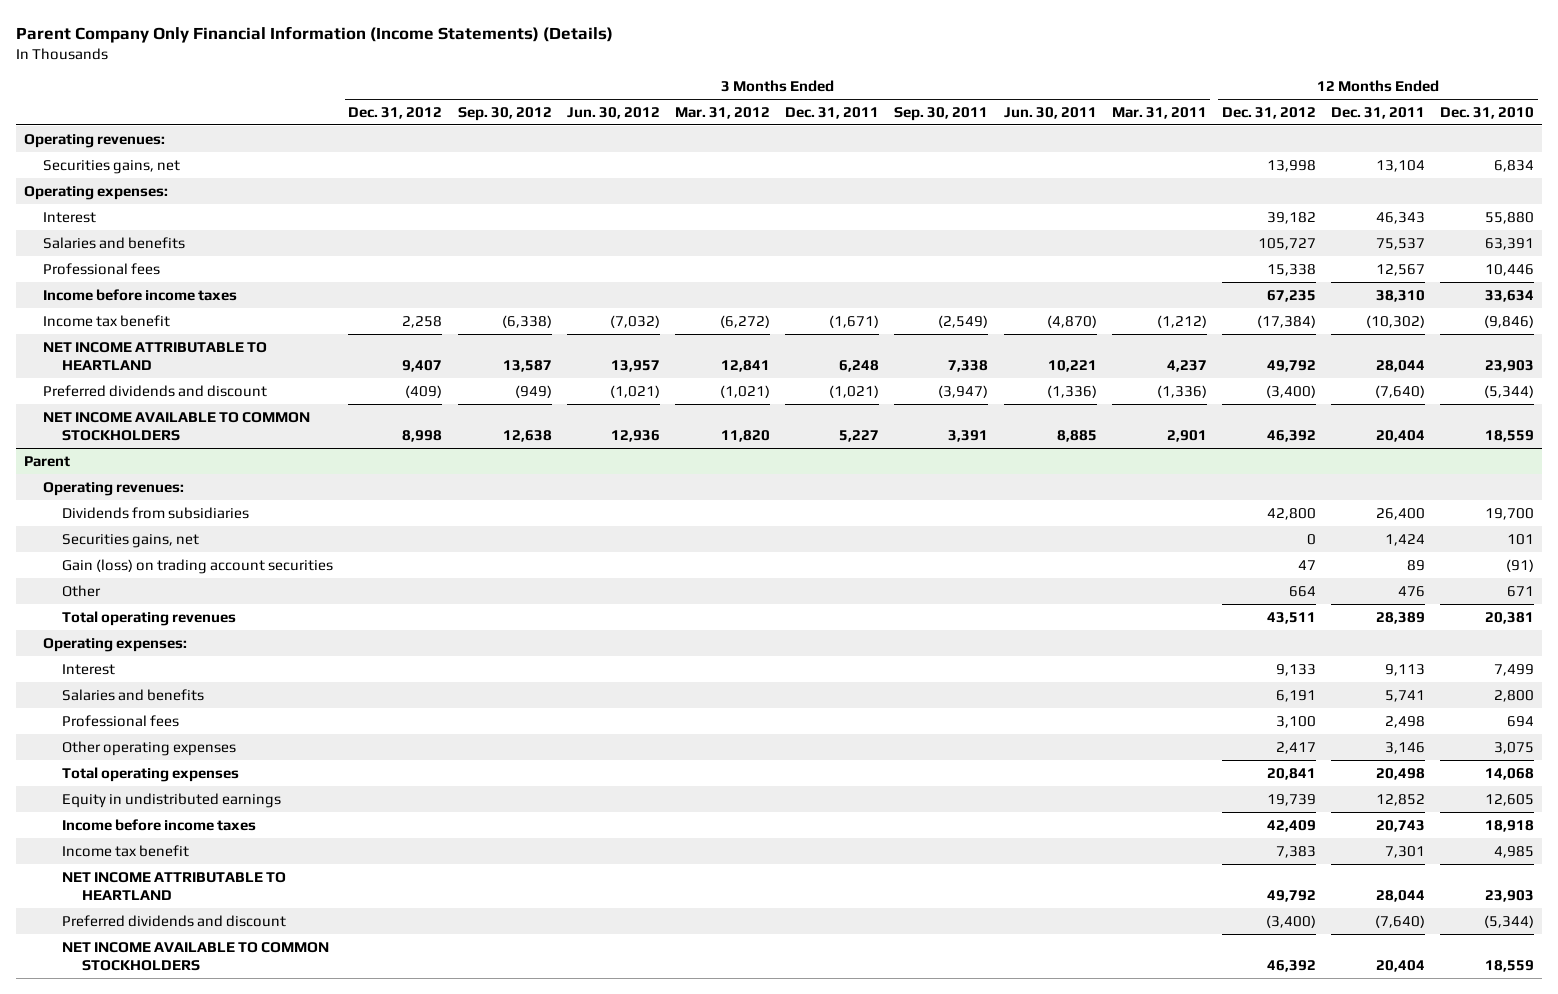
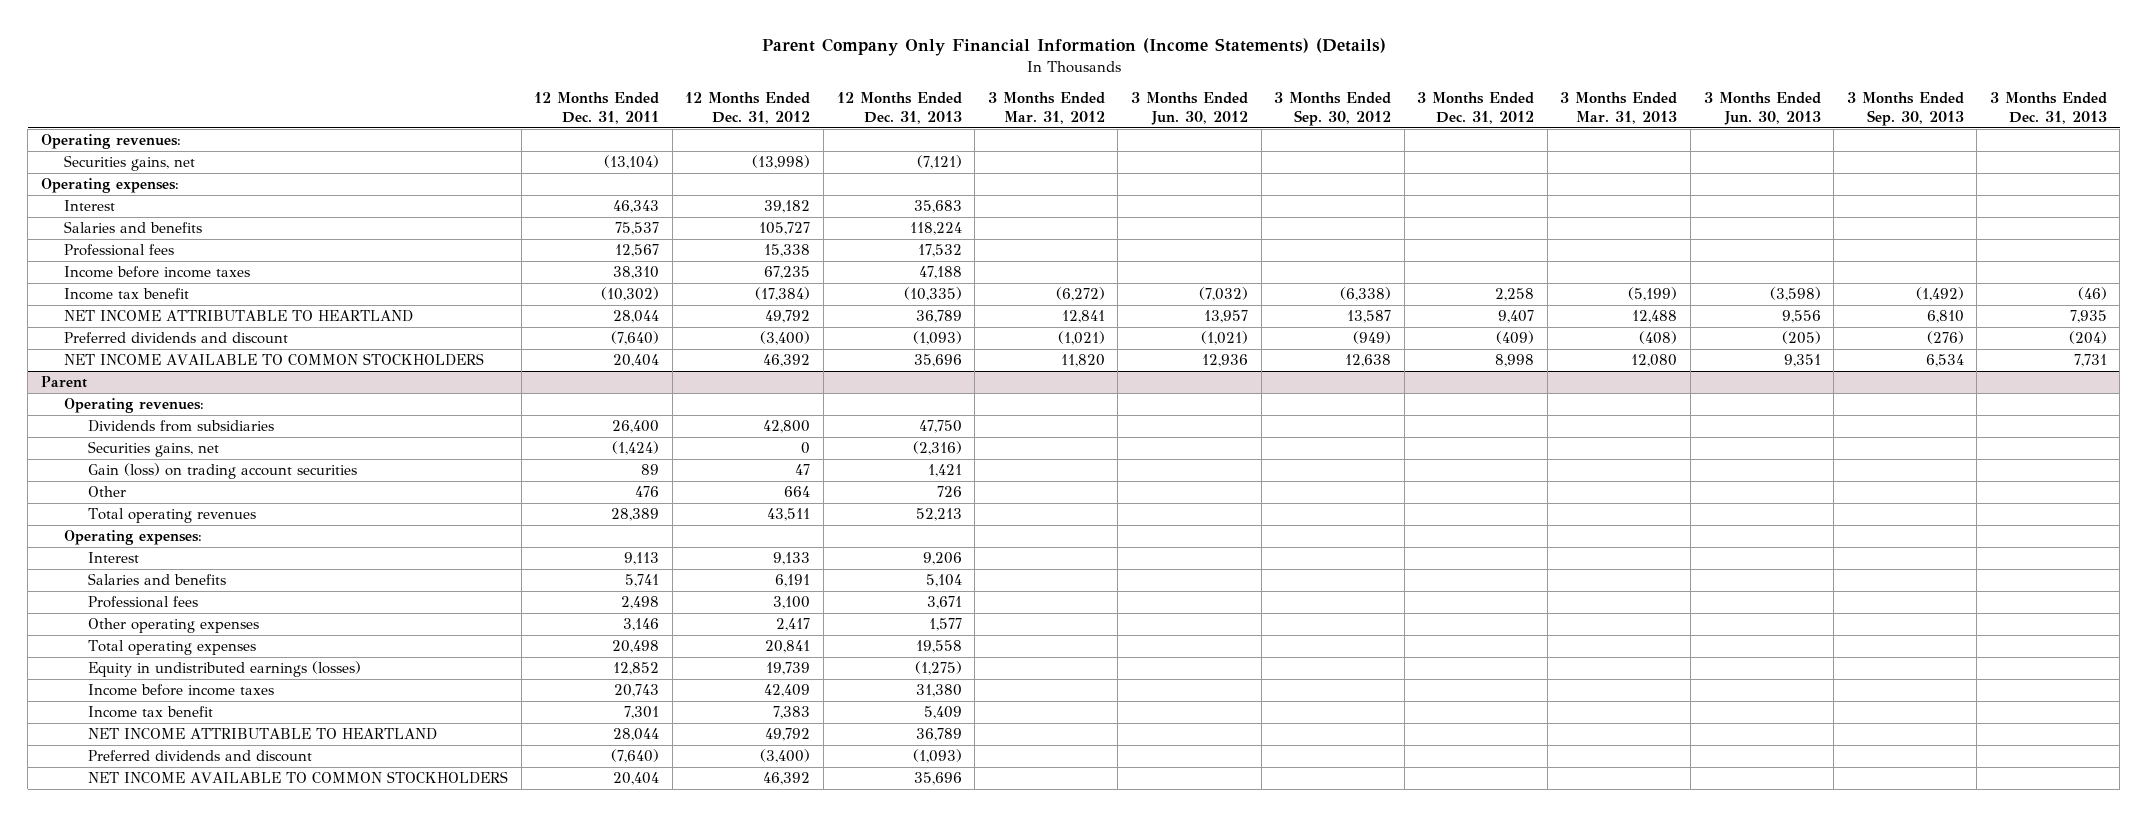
[785,106,880,119] Dec. 31, 2011 -> none
[894,106,989,121] Sep. 30, 2011 -> none
[1003,106,1097,119] Jun. 30, 2011 -> none
[1111,106,1207,119] Mar. 31, 2011 -> none
[1440,106,1535,119] Dec. 31, 2010 -> none
none -> [836,92,962,124] 12 Months Ended Dec. 31, 2013
none -> [1560,92,1678,124] 3 Months Ended Mar. 31, 2013
none -> [1703,92,1821,125] 3 Months Ended Jun. 30, 2013
none -> [1846,92,1964,126] 3 Months Ended Sep. 30, 2013
none -> [1989,92,2107,124] 3 Months Ended Dec. 31, 2013
[1266,159,1316,172] 13,998 -> [752,155,811,170] (13,998)
[1376,159,1426,172] 13,104 -> [604,155,660,170] (13,104)
[1385,533,1426,546] 1,424 -> [612,441,660,456] (1,424)
[62,792,282,808] Equity in undistributed earnings -> [88,661,362,678] Equity in undistributed earnings (losses)

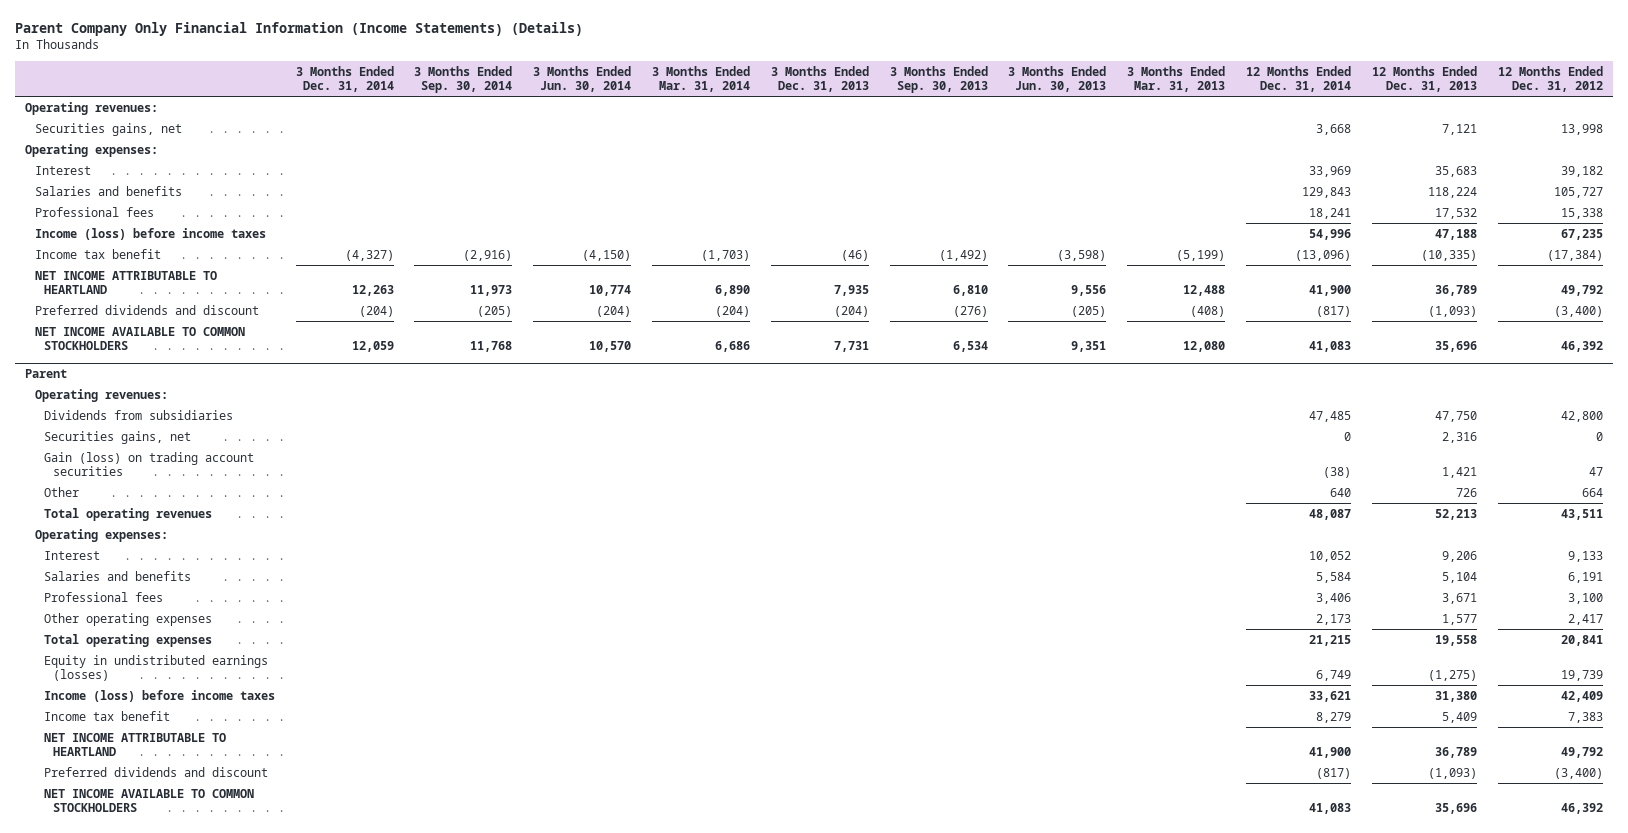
[534,92,660,124] 12 Months Ended Dec. 31, 2011 -> none
[987,92,1105,124] 3 Months Ended Mar. 31, 2012 -> none
[1130,92,1248,125] 3 Months Ended Jun. 30, 2012 -> none
[1274,92,1392,126] 3 Months Ended Sep. 30, 2012 -> none
[1417,92,1535,124] 3 Months Ended Dec. 31, 2012 -> none
none -> [295,65,394,93] 3 Months Ended Dec. 31, 2014
none -> [414,65,513,94] 3 Months Ended Sep. 30, 2014
none -> [533,65,632,93] 3 Months Ended Jun. 30, 2014
none -> [652,65,751,93] 3 Months Ended Mar. 31, 2014
none -> [1245,65,1351,93] 12 Months Ended Dec. 31, 2014
[752,155,811,170] (13,998) -> [1560,123,1603,135] 13,998
[916,155,962,170] (7,121) -> [1441,123,1477,135] 7,121
[64,266,251,279] Income before income taxes -> [34,227,266,240] Income (loss) before income taxes
[912,441,962,456] (2,316) -> [1441,431,1477,443] 2,316
[88,684,275,697] Income before income taxes -> [43,689,275,702] Income (loss) before income taxes

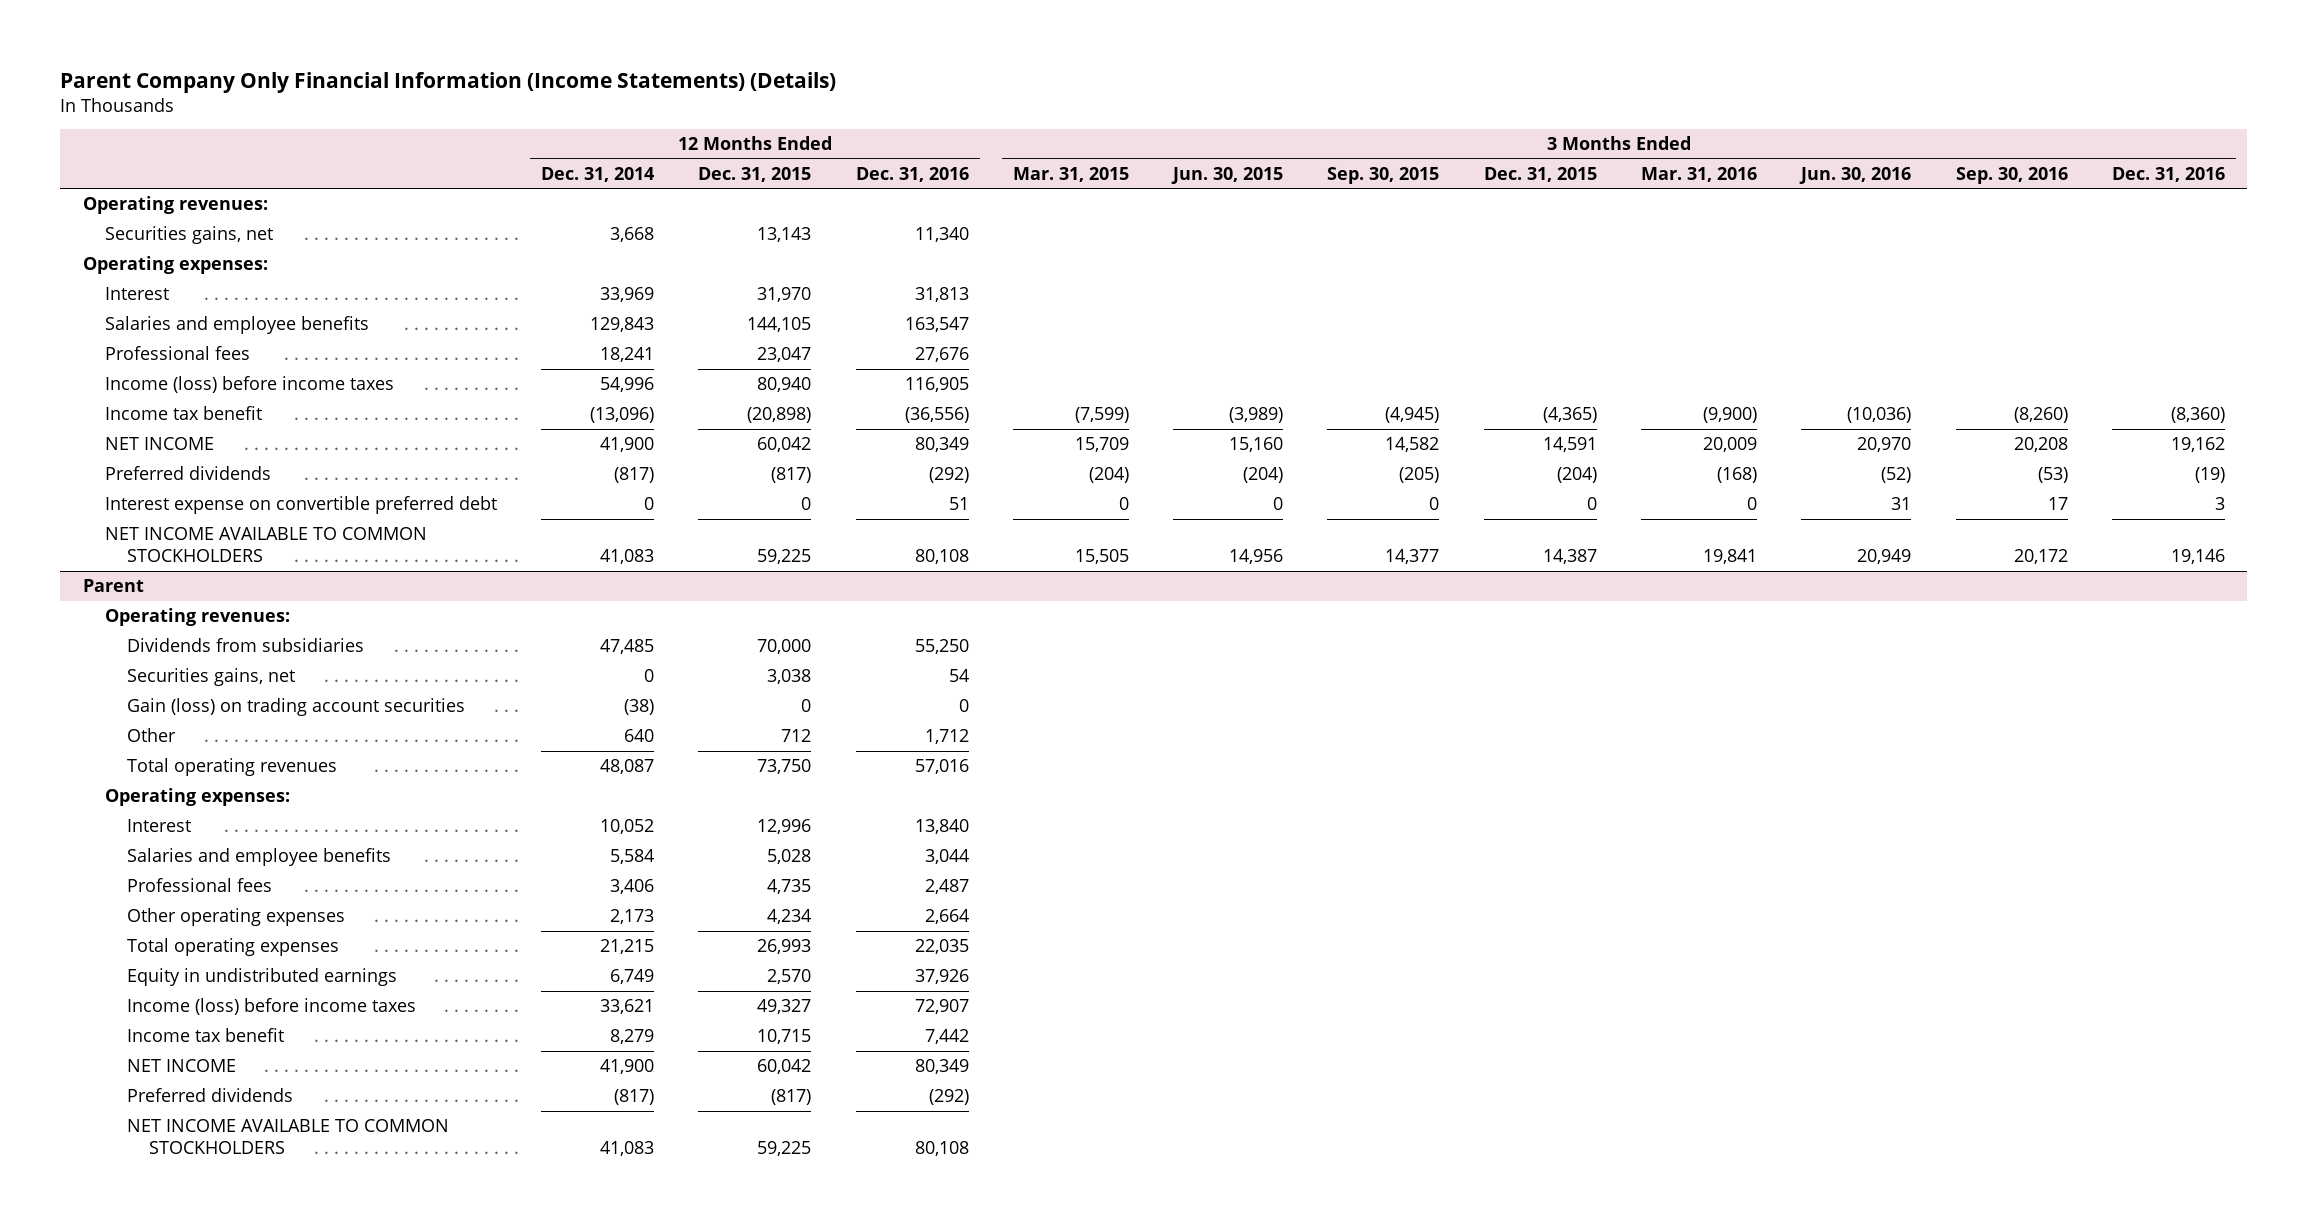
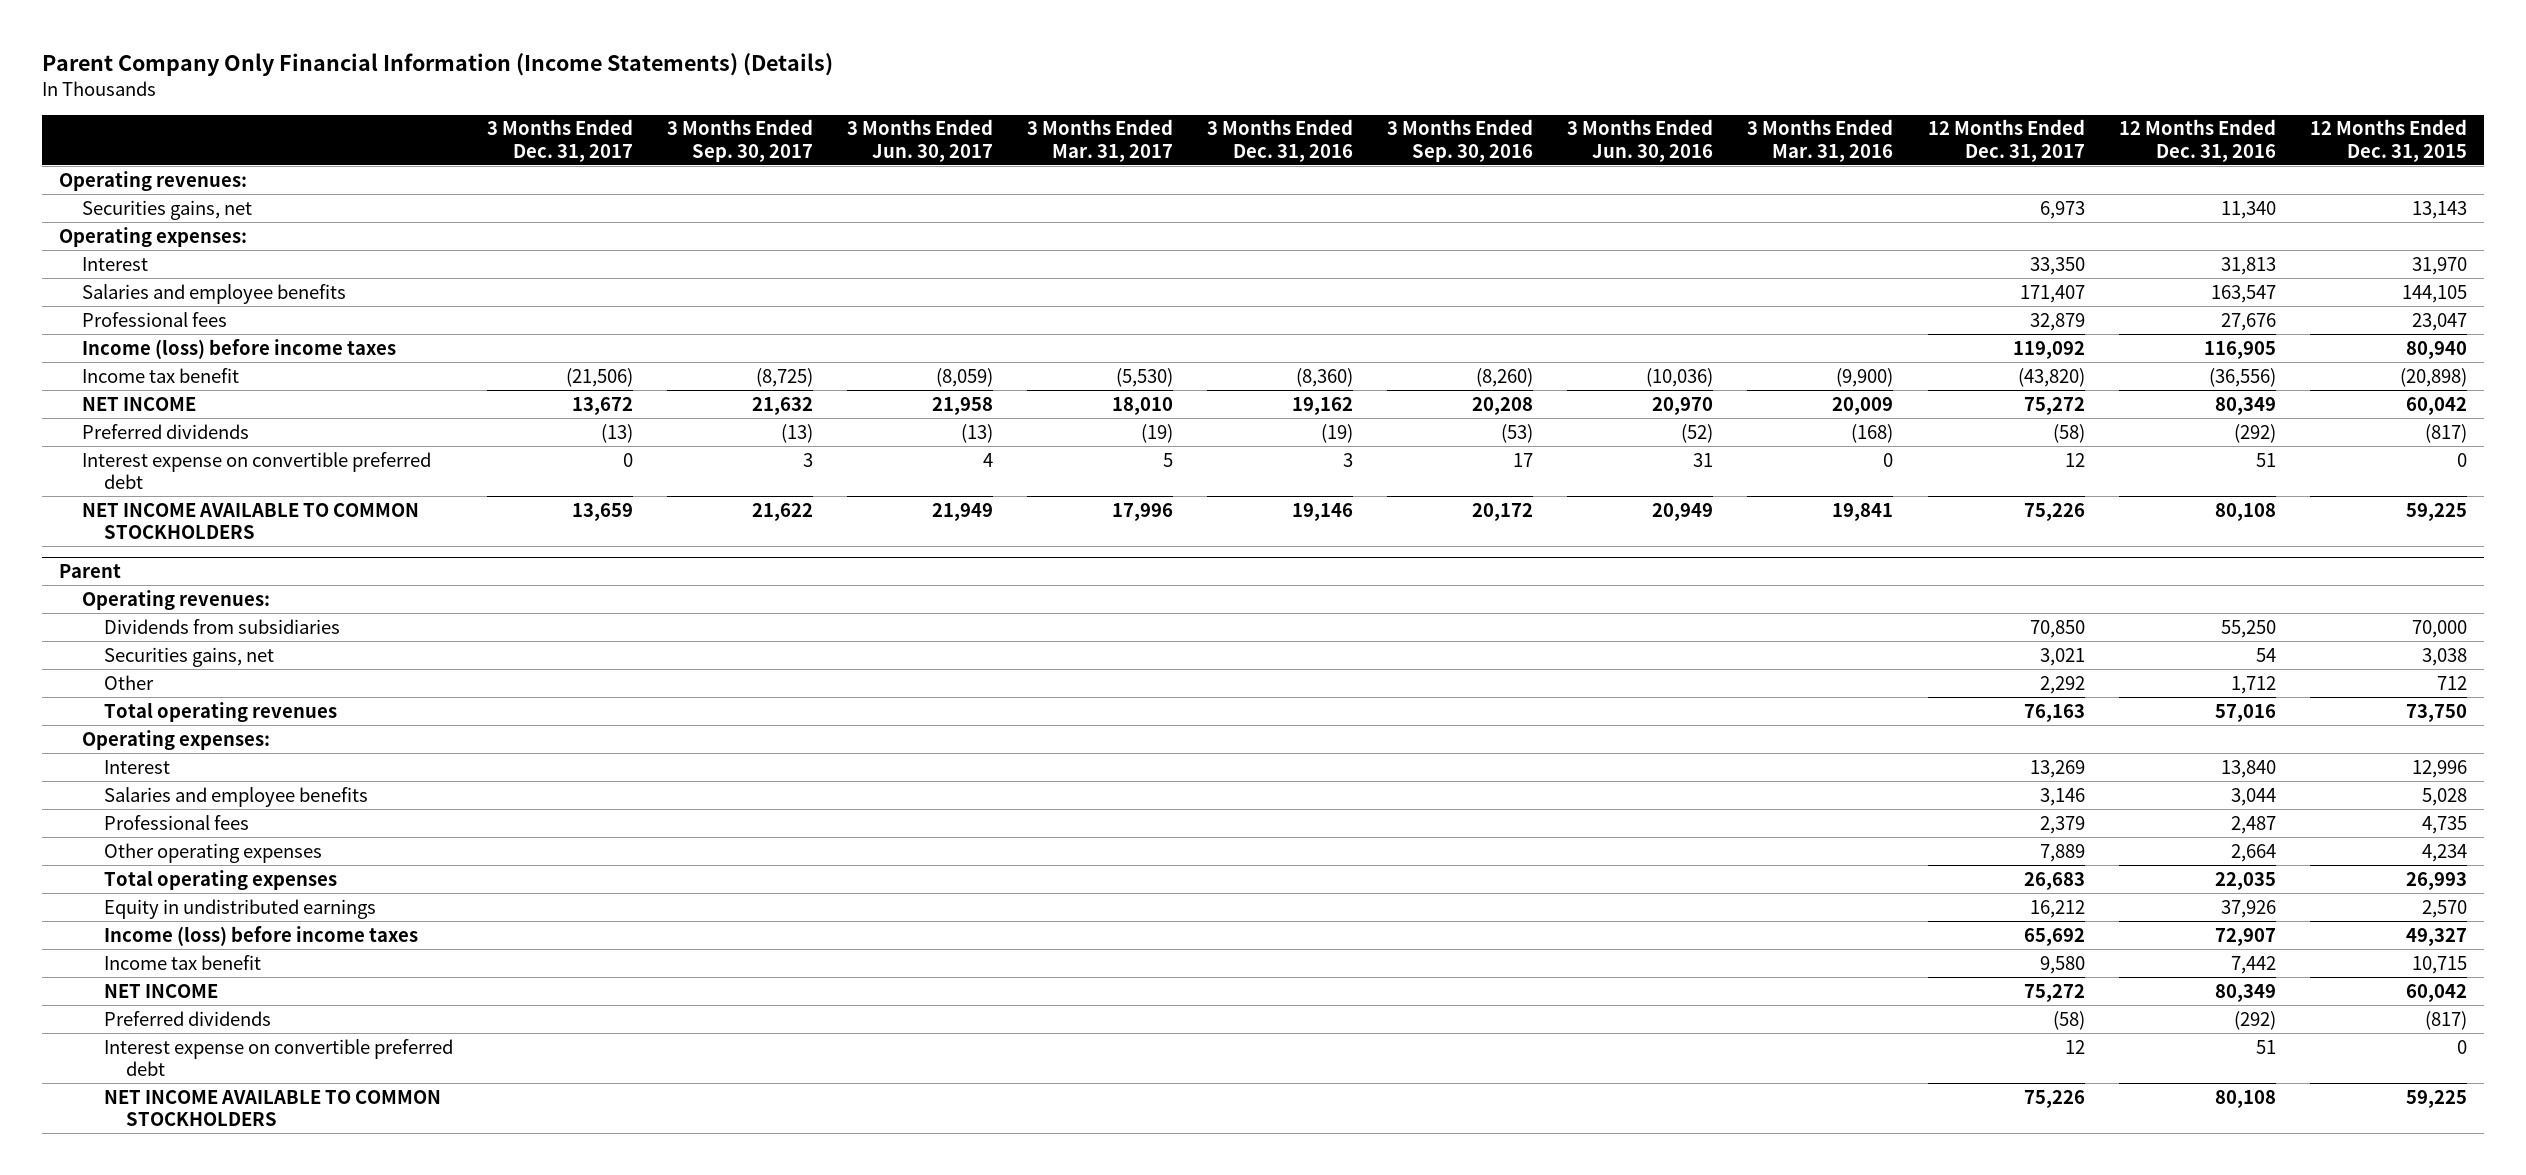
[540,166,654,182] Dec. 31, 2014 -> none
[1012,166,1129,182] Mar. 31, 2015 -> none
[1171,166,1284,184] Jun. 30, 2015 -> none
[1327,166,1440,184] Sep. 30, 2015 -> none
[1483,166,1597,182] Dec. 31, 2015 -> none
none -> [486,119,633,162] 3 Months Ended Dec. 31, 2017
none -> [667,119,814,162] 3 Months Ended Sep. 30, 2017
none -> [847,119,994,162] 3 Months Ended Jun. 30, 2017
none -> [1027,119,1174,162] 3 Months Ended Mar. 31, 2017
none -> [1927,119,2085,162] 12 Months Ended Dec. 31, 2017
[126,698,465,717] Gain (loss) on trading account securities -> none
none -> [103,1038,453,1077] Interest expense on convertible preferred debt

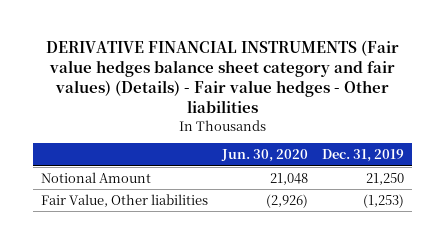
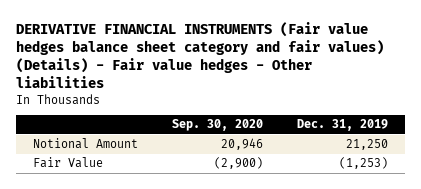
[221,149,309,163] Jun. 30, 2020 -> none
none -> [172,119,264,132] Sep. 30, 2020
[40,193,208,207] Fair Value, Other liabilities -> [33,157,104,169] Fair Value

